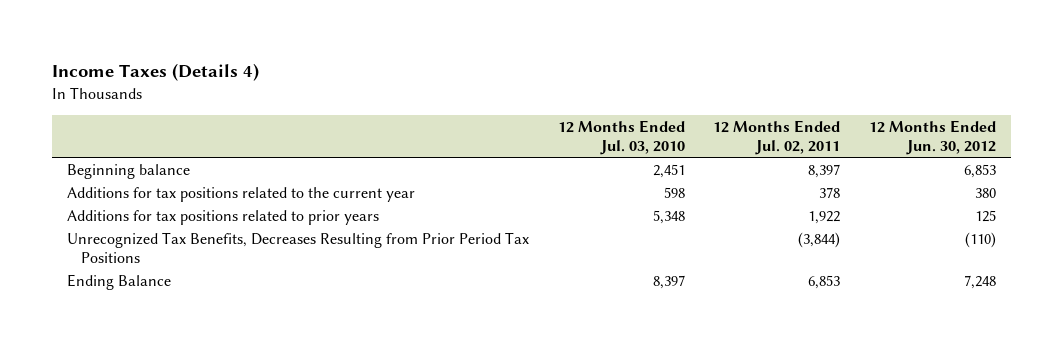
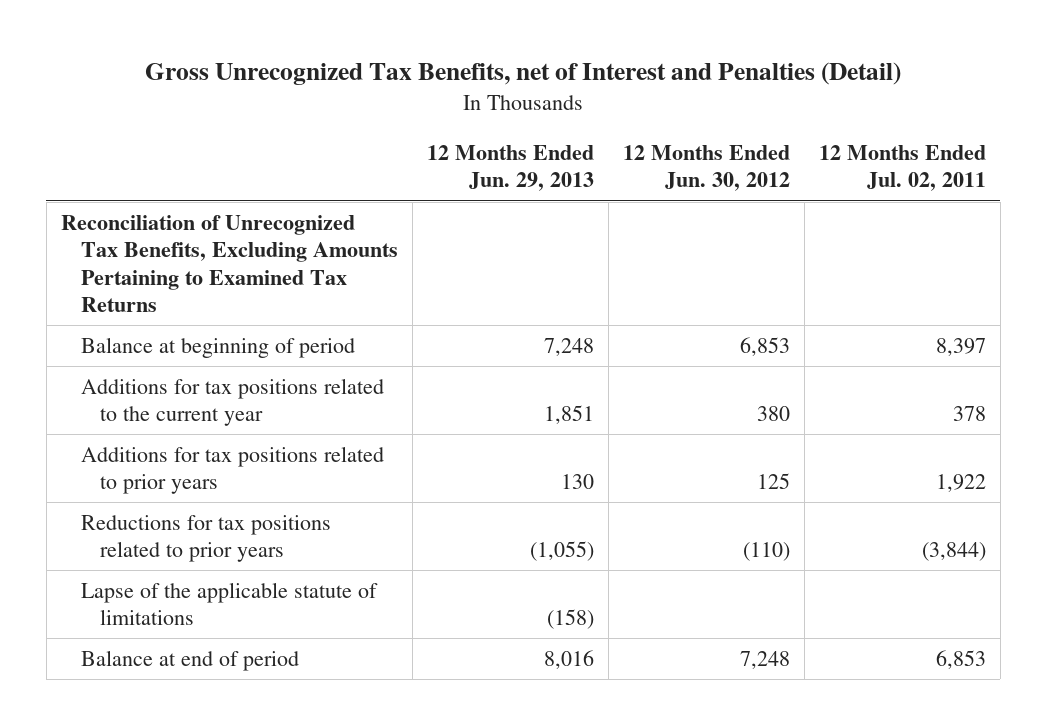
[52,63,260,82] Income Taxes (Details 4) -> [145,62,902,86] Gross Unrecognized Tax Benefits, net of Interest and Penalties (Detail)
[557,119,685,155] 12 Months Ended Jul. 03, 2010 -> none
none -> [426,144,594,192] 12 Months Ended Jun. 29, 2013
none -> [60,214,398,313] Reconciliation of Unrecognized Tax Benefits, Excluding Amounts Pertaining to Examined Tax Returns
[66,163,190,179] Beginning balance -> [80,336,355,358] Balance at beginning of period
[66,231,529,264] Unrecognized Tax Benefits, Decreases Resulting from Prior Period Tax Positions -> [80,514,331,563] Reductions for tax positions related to prior years
none -> [80,581,378,626] Lapse of the applicable statute of limitations
[66,273,171,290] Ending Balance -> [80,649,299,671] Balance at end of period

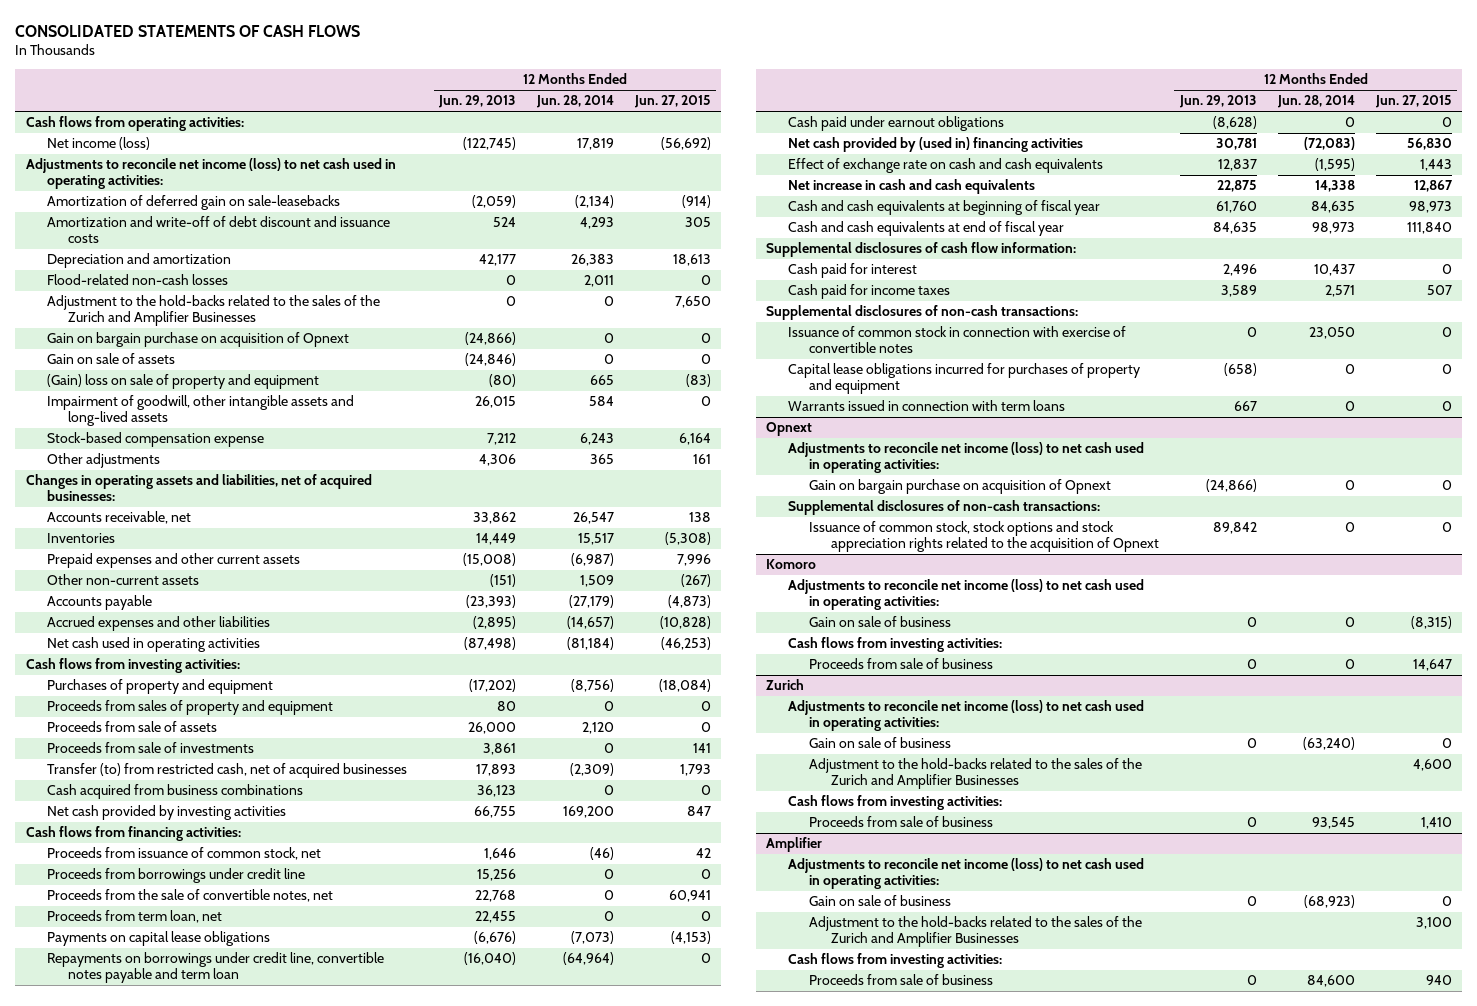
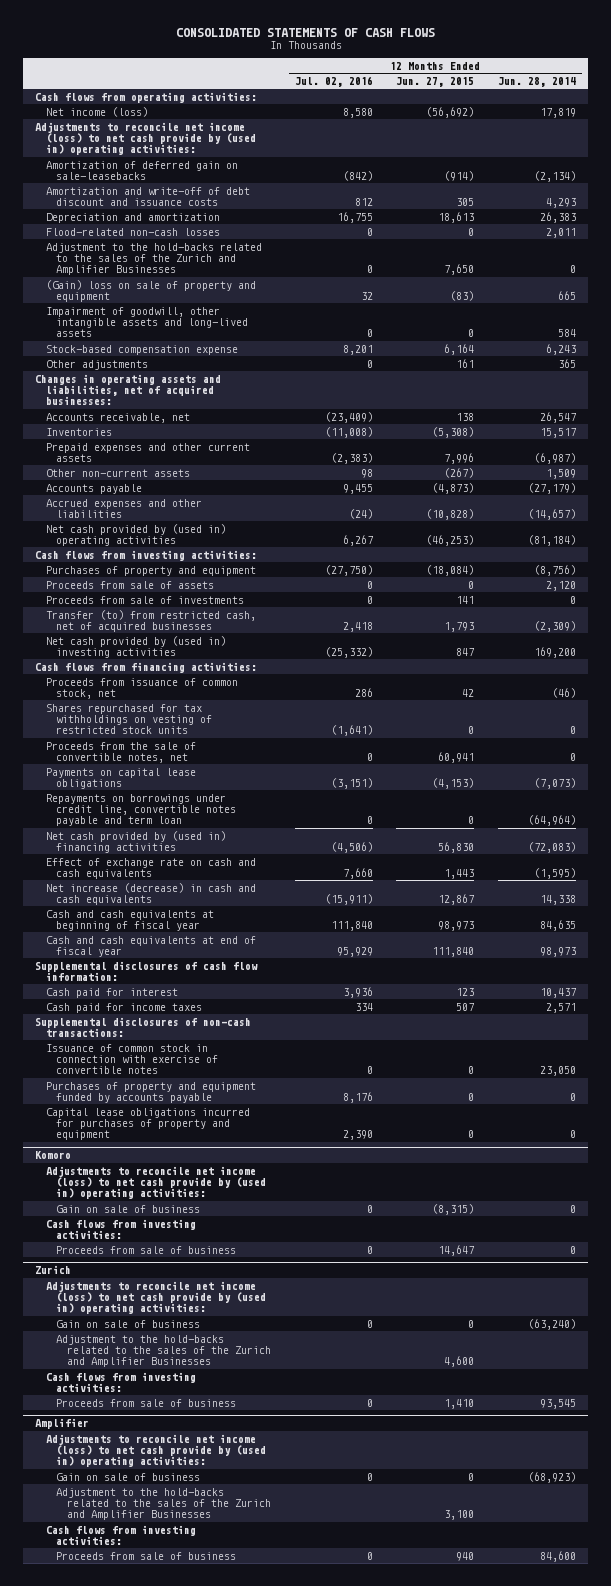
[437,95,516,109] Jun. 29, 2013 -> none
none -> [294,76,373,88] Jul. 02, 2016
[25,158,396,190] Adjustments to reconcile net income (loss) to net cash used in operating activities: -> [34,121,256,156] Adjustments to reconcile net income (loss) to net cash provide by (used in) operating activities:
[46,332,349,348] Gain on bargain purchase on acquisition of Opnext -> none
[46,353,175,365] Gain on sale of assets -> none
[46,637,260,653] Net cash used in operating activities -> [45,523,226,546] Net cash provided by (used in) operating activities
[46,700,333,716] Proceeds from sales of property and equipment -> none
[46,784,303,800] Cash acquired from business combinations -> none
[46,805,286,821] Net cash provided by investing activities -> [45,635,226,658] Net cash provided by (used in) investing activities
[46,868,305,884] Proceeds from borrowings under credit line -> none
none -> [45,703,213,735] Shares repurchased for tax withholdings on vesting of restricted stock units
[46,910,222,924] Proceeds from term loan, net -> none
[787,116,1004,132] Cash paid under earnout obligations -> none
[787,179,1035,195] Net increase in cash and cash equivalents -> [45,882,256,905] Net increase (decrease) in cash and cash equivalents
[1441,264,1452,275] 0 -> [456,987,475,996] 123
none -> [45,1081,256,1103] Purchases of property and equipment funded by accounts payable
[787,400,1065,412] Warrants issued in connection with term loans -> none
[766,422,813,437] Opnext -> none
[787,442,1144,474] Adjustments to reconcile net income (loss) to net cash used in operating activities: -> none
[809,479,1112,495] Gain on bargain purchase on acquisition of Opnext -> none
[787,500,1100,516] Supplemental disclosures of non-cash transactions: -> none
[809,521,1159,553] Issuance of common stock, stock options and stock appreciation rights related to the acquisition of Opnext -> none
[787,579,1144,611] Adjustments to reconcile net income (loss) to net cash used in operating activities: -> [45,1165,267,1200] Adjustments to reconcile net income (loss) to net cash provide by (used in) operating activities:
[787,700,1144,732] Adjustments to reconcile net income (loss) to net cash used in operating activities: -> [45,1280,267,1315] Adjustments to reconcile net income (loss) to net cash provide by (used in) operating activities:
[787,858,1144,890] Adjustments to reconcile net income (loss) to net cash used in operating activities: -> [45,1433,267,1468] Adjustments to reconcile net income (loss) to net cash provide by (used in) operating activities:

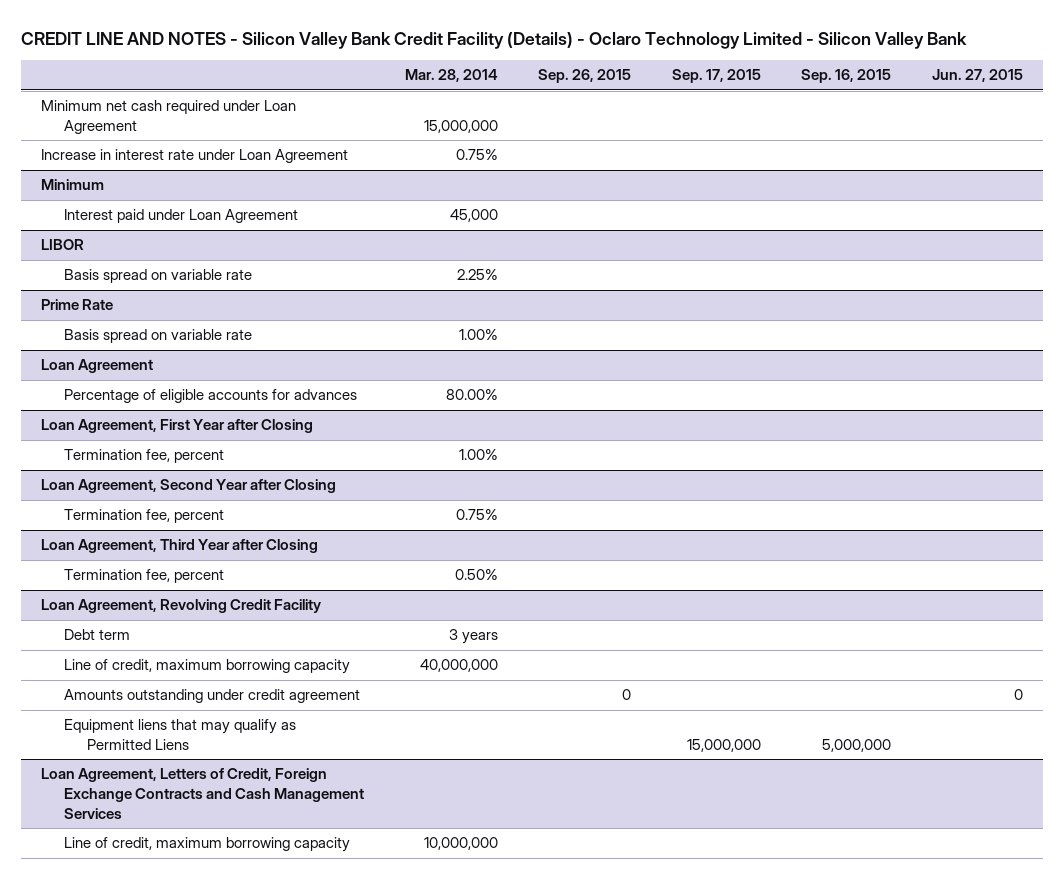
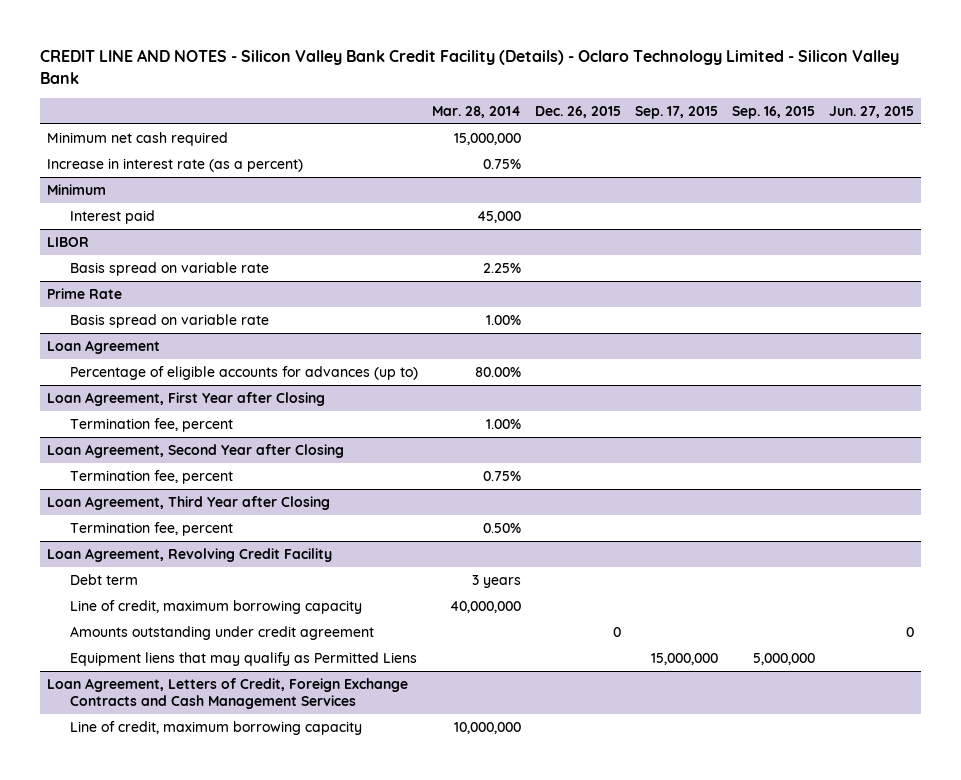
[538,69,632,84] Sep. 26, 2015 -> none
none -> [534,105,621,118] Dec. 26, 2015
[41,100,297,135] Minimum net cash required under Loan Agreement -> [47,131,229,146] Minimum net cash required
[41,149,349,164] Increase in interest rate under Loan Agreement -> [47,157,304,172] Increase in interest rate (as a percent)
[63,209,298,224] Interest paid under Loan Agreement -> [69,209,155,224] Interest paid
[63,389,357,404] Percentage of eligible accounts for advances -> [69,365,418,380] Percentage of eligible accounts for advances (up to)

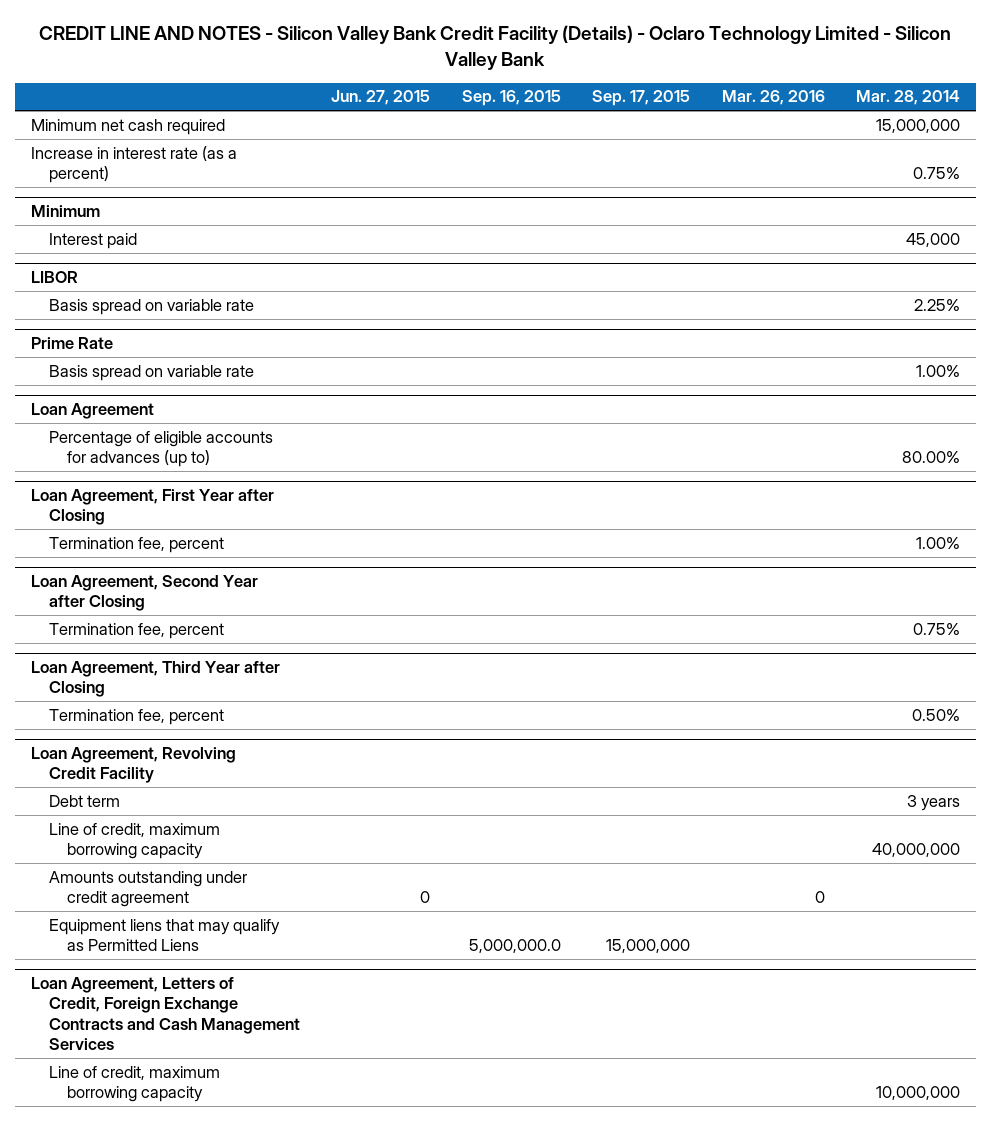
[534,105,621,118] Dec. 26, 2015 -> none
none -> [721,90,825,106] Mar. 26, 2016
[753,652,816,665] 5,000,000 -> [468,939,561,954] 5,000,000.0

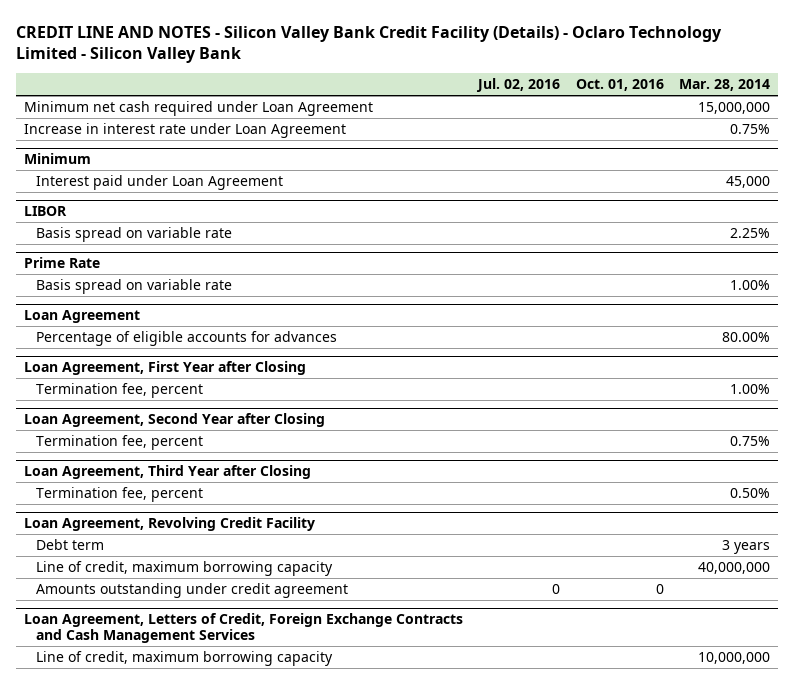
[331,90,431,106] Jun. 27, 2015 -> none
[461,90,561,107] Sep. 16, 2015 -> none
[592,90,691,107] Sep. 17, 2015 -> none
[721,90,825,106] Mar. 26, 2016 -> none
none -> [476,78,561,93] Jul. 02, 2016
none -> [575,79,664,92] Oct. 01, 2016
[30,118,225,135] Minimum net cash required -> [23,100,373,116] Minimum net cash required under Loan Agreement
[30,145,237,184] Increase in interest rate (as a percent) -> [23,122,346,138] Increase in interest rate under Loan Agreement
[48,232,137,249] Interest paid -> [36,174,284,190] Interest paid under Loan Agreement
[48,430,273,468] Percentage of eligible accounts for advances (up to) -> [36,330,338,346] Percentage of eligible accounts for advances
[48,918,280,952] Equipment liens that may qualify as Permitted Liens -> none

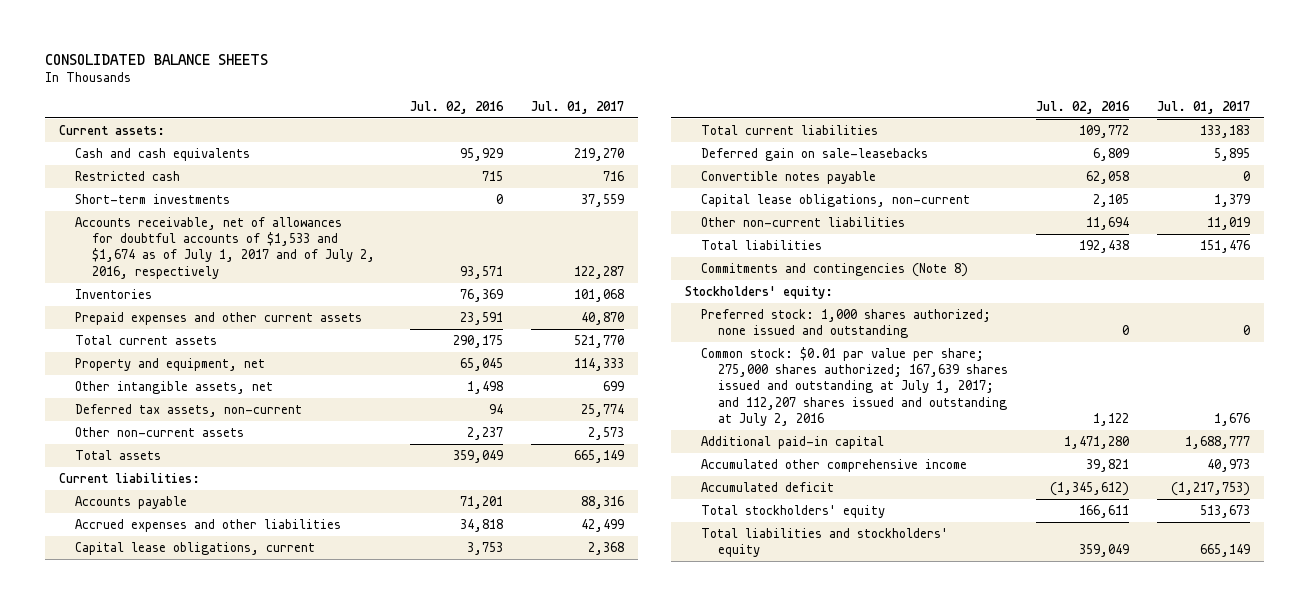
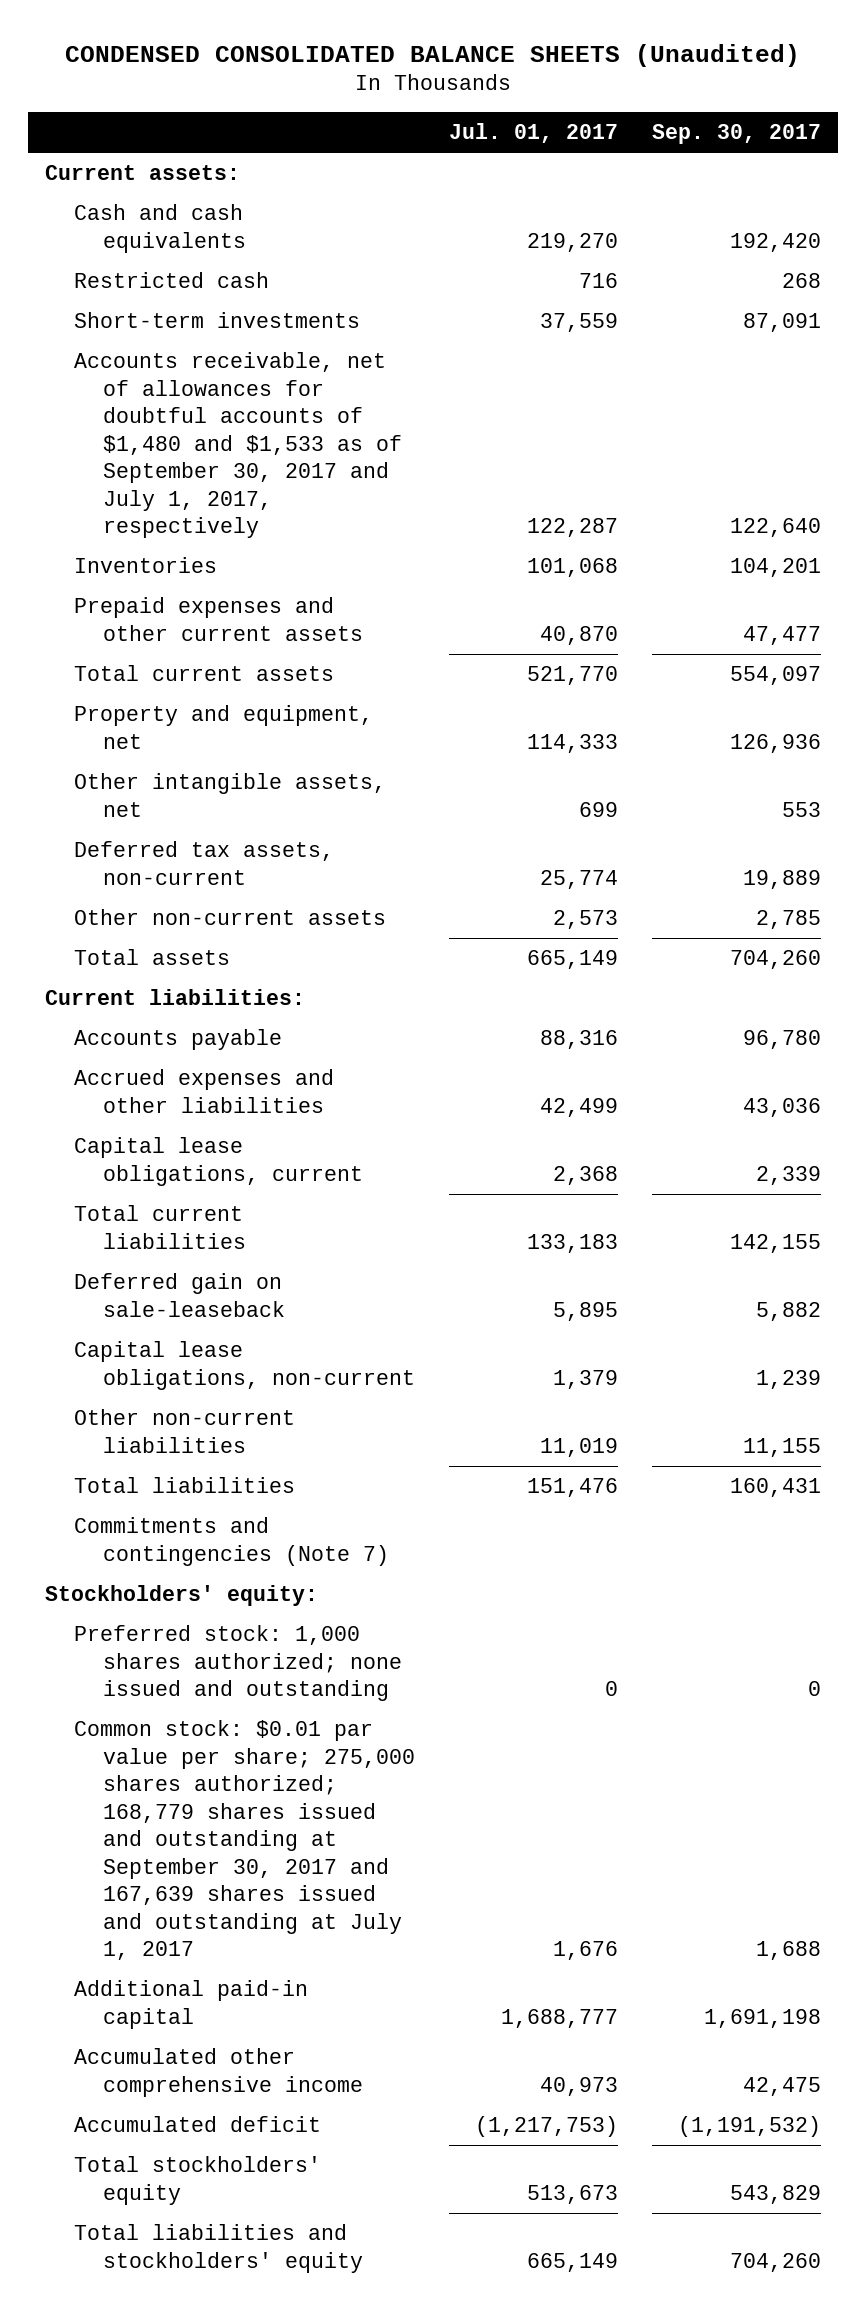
[44,53,268,65] CONSOLIDATED BALANCE SHEETS -> [64,43,800,67] CONDENSED CONSOLIDATED BALANCE SHEETS (Unaudited)
[410,100,505,114] Jul. 02, 2016 -> none
none -> [651,124,821,145] Sep. 30, 2017
[75,216,375,279] Accounts receivable, net of allowances for doubtful accounts of $1,533 and $1,674 as of July 1, 2017 and of July 2, 2016, respectively -> [74,352,403,539] Accounts receivable, net of allowances for doubtful accounts of $1,480 and $1,533 as of September 30, 2017 and July 1, 2017, respectively
[701,170,877,184] Convertible notes payable -> none
[701,147,929,161] Deferred gain on sale-leasebacks -> [74,1273,286,1317] Deferred gain on sale-leaseback
[701,262,969,277] Commitments and contingencies (Note 8) -> [74,1517,390,1566] Commitments and contingencies (Note 7)
[701,346,1008,426] Common stock: $0.01 par value per share; 275,000 shares authorized; 167,639 shares issued and outstanding at July 1, 2017; and 112,207 shares issued and outstanding at July 2, 2016 -> [74,1720,416,1961] Common stock: $0.01 par value per share; 275,000 shares authorized; 168,779 shares issued and outstanding at September 30, 2017 and 167,639 shares issued and outstanding at July 1, 2017

